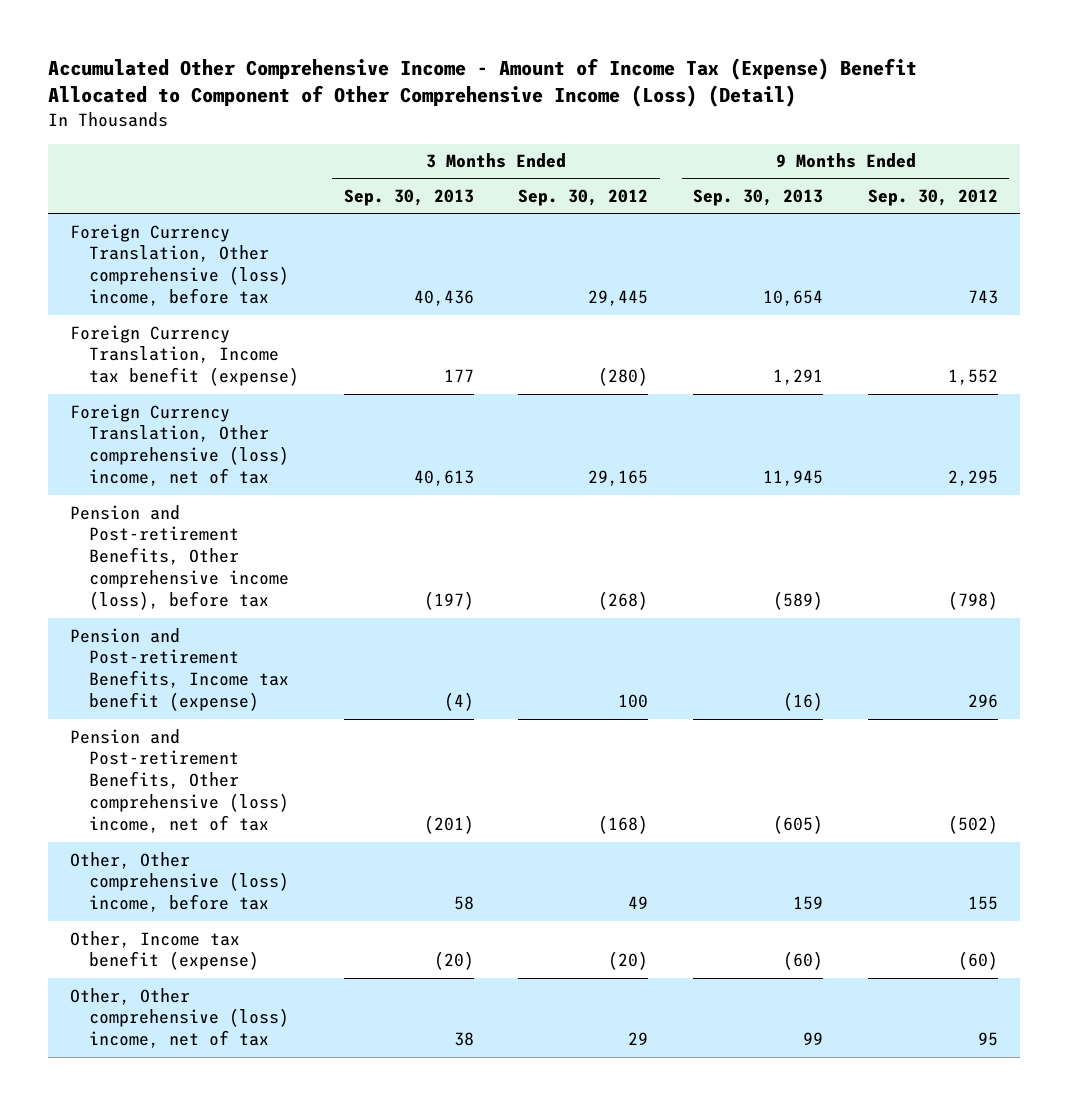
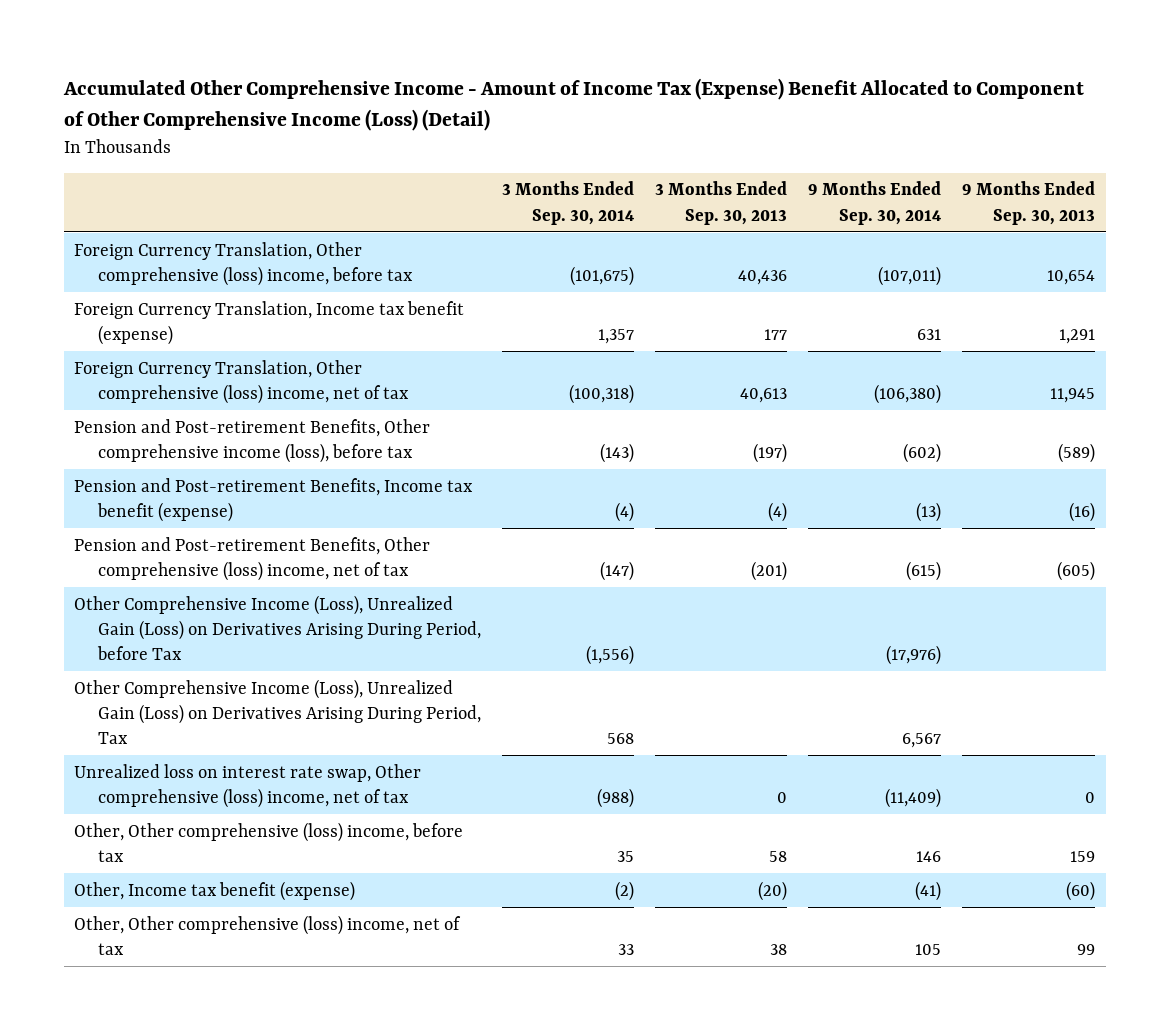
[518,188,649,206] Sep. 30, 2012 -> none
[867,188,998,206] Sep. 30, 2012 -> none
none -> [502,181,635,225] 3 Months Ended Sep. 30, 2014
none -> [808,181,942,225] 9 Months Ended Sep. 30, 2014
none -> [74,594,482,660] Other Comprehensive Income (Loss), Unrealized Gain (Loss) on Derivatives Arising During Period, before Tax
none -> [74,678,482,744] Other Comprehensive Income (Loss), Unrealized Gain (Loss) on Derivatives Arising During Period, Tax
none -> [74,763,422,808] Unrealized loss on interest rate swap, Other comprehensive (loss) income, net of tax

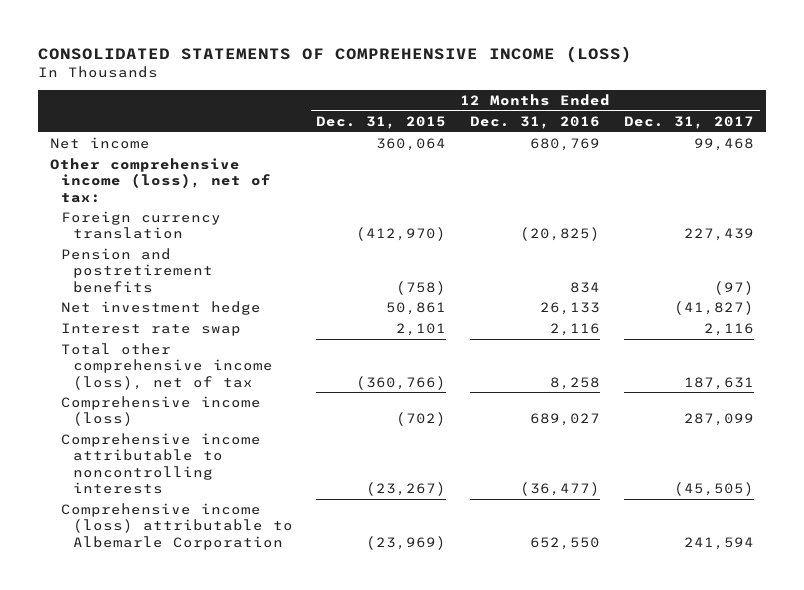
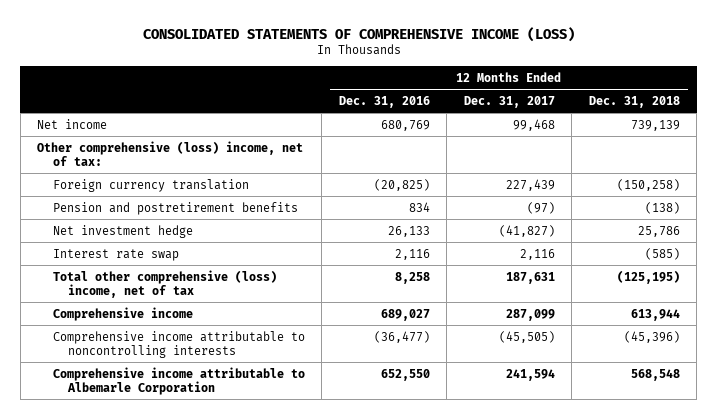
[316,115,447,129] Dec. 31, 2015 -> none
none -> [588,95,680,108] Dec. 31, 2018
[49,158,272,203] Other comprehensive income (loss), net of tax: -> [37,140,304,167] Other comprehensive (loss) income, net of tax:
[61,343,273,390] Total other comprehensive income (loss), net of tax -> [52,269,277,299] Total other comprehensive (loss) income, net of tax
[61,396,262,427] Comprehensive income (loss) -> [52,306,193,321] Comprehensive income
[61,503,293,550] Comprehensive income (loss) attributable to Albemarle Corporation -> [52,366,305,396] Comprehensive income attributable to Albemarle Corporation

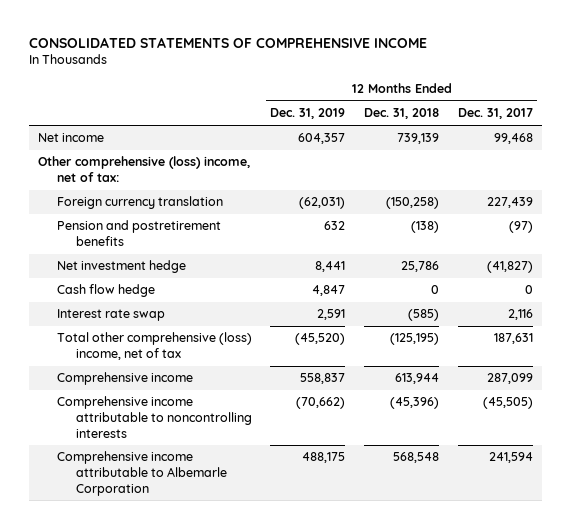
[142,26,575,42] CONSOLIDATED STATEMENTS OF COMPREHENSIVE INCOME (LOSS) -> [28,36,427,48] CONSOLIDATED STATEMENTS OF COMPREHENSIVE INCOME
[338,95,430,108] Dec. 31, 2016 -> none
none -> [270,108,346,120] Dec. 31, 2019
none -> [56,284,155,298] Cash flow hedge

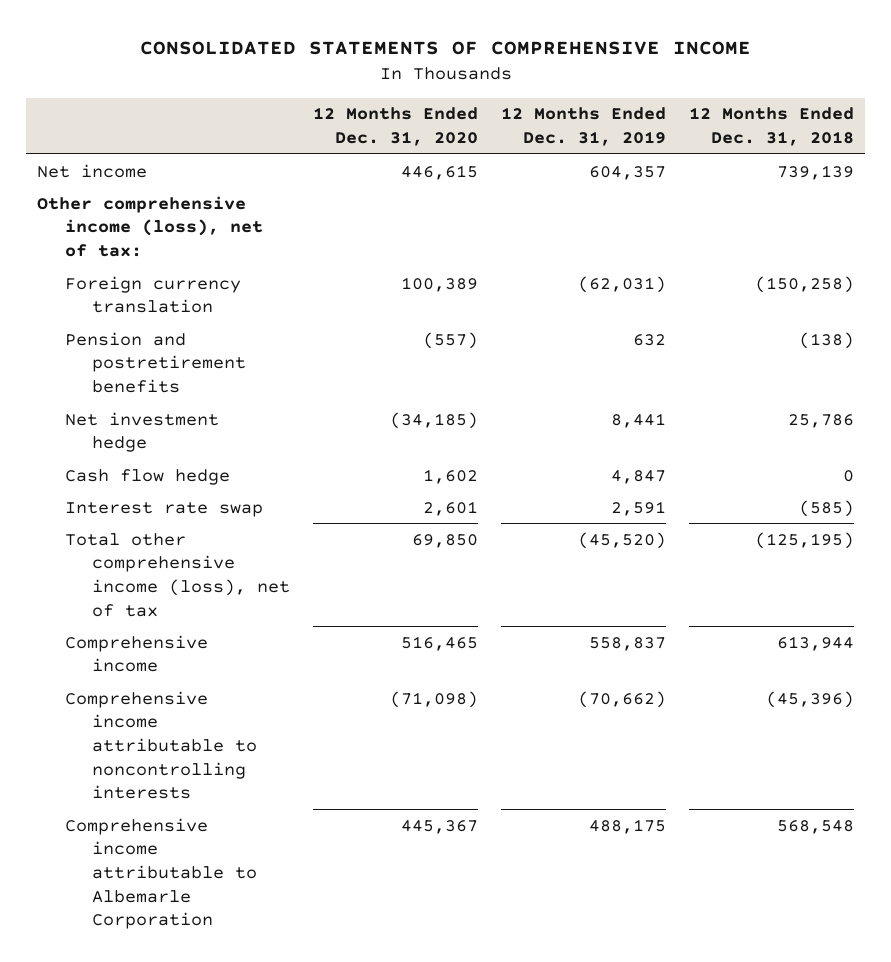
[457,108,533,120] Dec. 31, 2017 -> none
none -> [313,107,479,147] 12 Months Ended Dec. 31, 2020
[37,156,250,183] Other comprehensive (loss) income, net of tax: -> [37,195,263,257] Other comprehensive income (loss), net of tax:
[56,332,252,361] Total other comprehensive (loss) income, net of tax -> [64,532,291,617] Total other comprehensive income (loss), net of tax

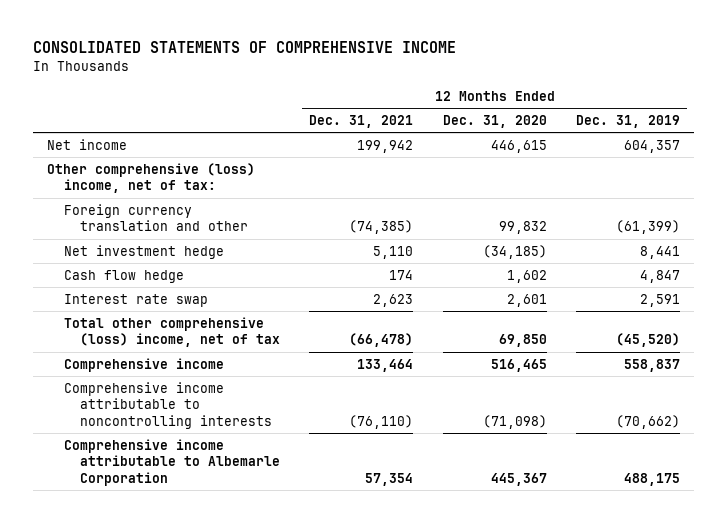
[688,107,854,147] 12 Months Ended Dec. 31, 2018 -> none
none -> [309,114,414,128] Dec. 31, 2021
[64,331,247,393] Pension and postretirement benefits -> none
[37,195,263,257] Other comprehensive income (loss), net of tax: -> [47,162,256,194] Other comprehensive (loss) income, net of tax:
[64,275,241,314] Foreign currency translation -> [63,203,249,232] Foreign currency translation and other
[401,276,479,292] 100,389 -> [498,221,547,235] 99,832
[578,275,667,293] (62,031) -> [615,220,680,235] (61,399)
[64,532,291,617] Total other comprehensive income (loss), net of tax -> [63,316,281,348] Total other comprehensive (loss) income, net of tax

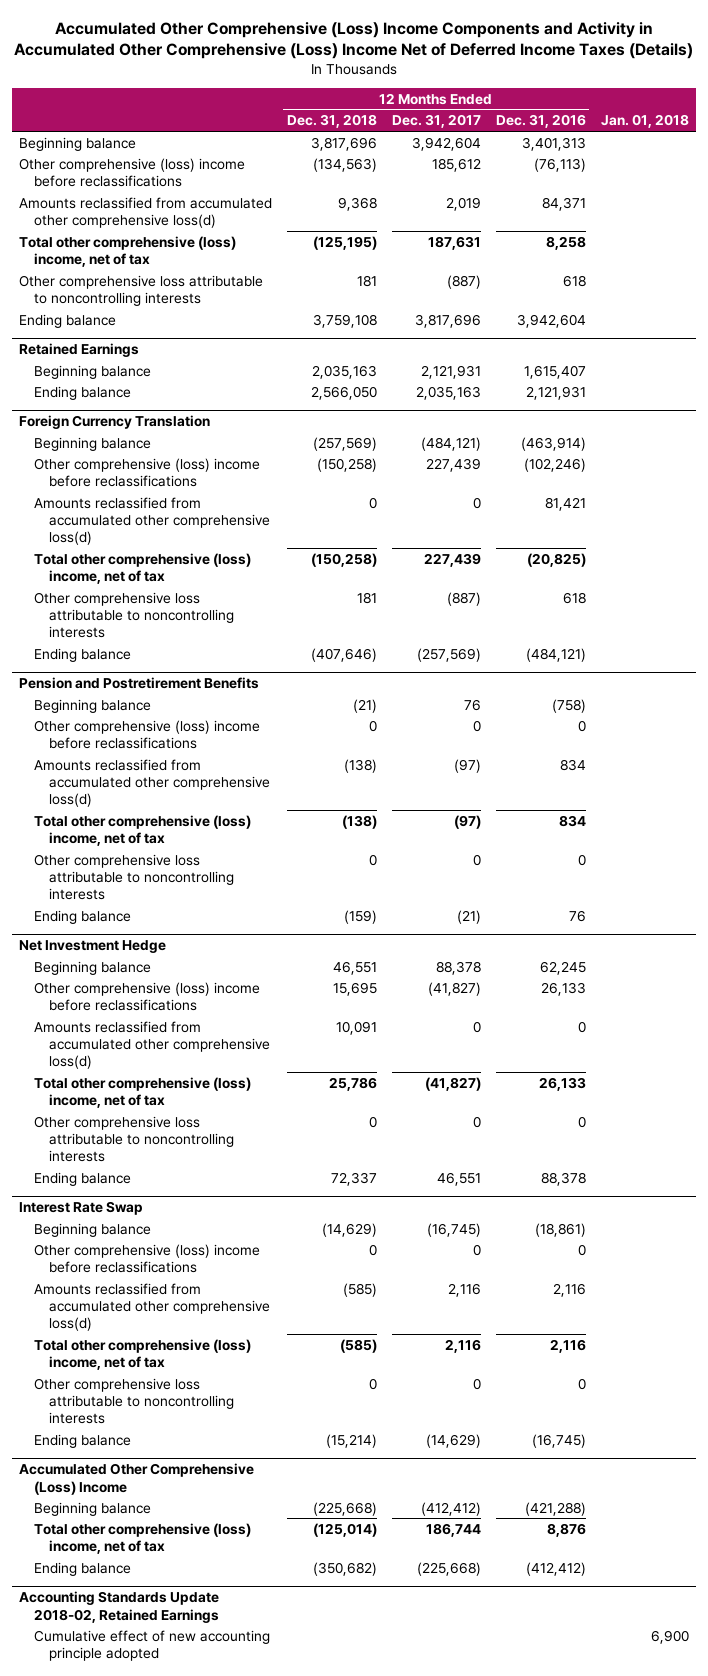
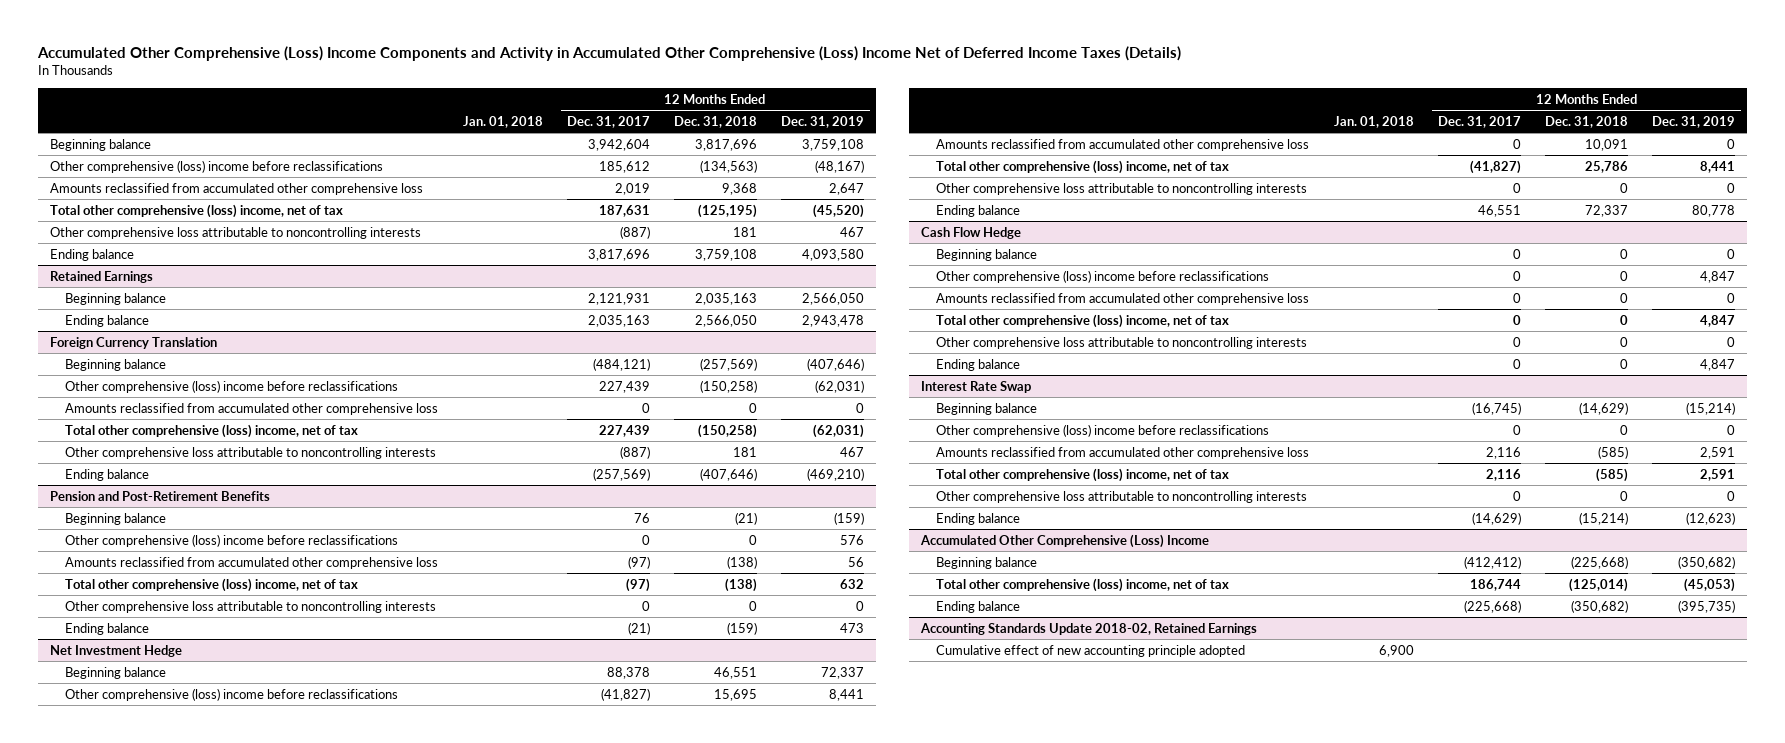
[495,114,586,129] Dec. 31, 2016 -> none
none -> [781,115,865,128] Dec. 31, 2019
[19,196,273,228] Amounts reclassified from accumulated other comprehensive loss(d) -> [49,182,423,195] Amounts reclassified from accumulated other comprehensive loss
[33,496,270,546] Amounts reclassified from accumulated other comprehensive loss(d) -> [65,402,439,415] Amounts reclassified from accumulated other comprehensive loss
[19,677,260,690] Pension and Postretirement Benefits -> [49,490,270,501] Pension and Post-Retirement Benefits
[33,758,270,808] Amounts reclassified from accumulated other comprehensive loss(d) -> [65,556,439,569] Amounts reclassified from accumulated other comprehensive loss
[33,1020,270,1070] Amounts reclassified from accumulated other comprehensive loss(d) -> [936,138,1310,151] Amounts reclassified from accumulated other comprehensive loss
none -> [920,226,1021,239] Cash Flow Hedge
none -> [936,248,1038,261] Beginning balance
none -> [936,269,1270,283] Other comprehensive (loss) income before reclassifications
none -> [936,292,1310,305] Amounts reclassified from accumulated other comprehensive loss
none -> [936,313,1230,328] Total other comprehensive (loss) income, net of tax
none -> [936,336,1308,349] Other comprehensive loss attributable to noncontrolling interests
none -> [936,358,1021,371] Ending balance
[33,1282,270,1332] Amounts reclassified from accumulated other comprehensive loss(d) -> [936,446,1310,459] Amounts reclassified from accumulated other comprehensive loss

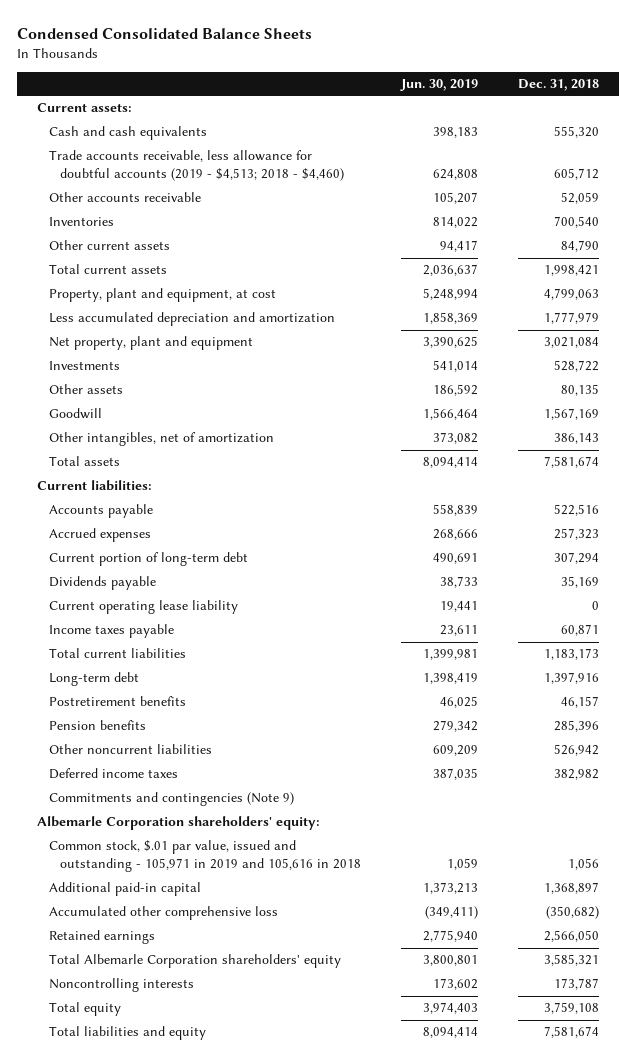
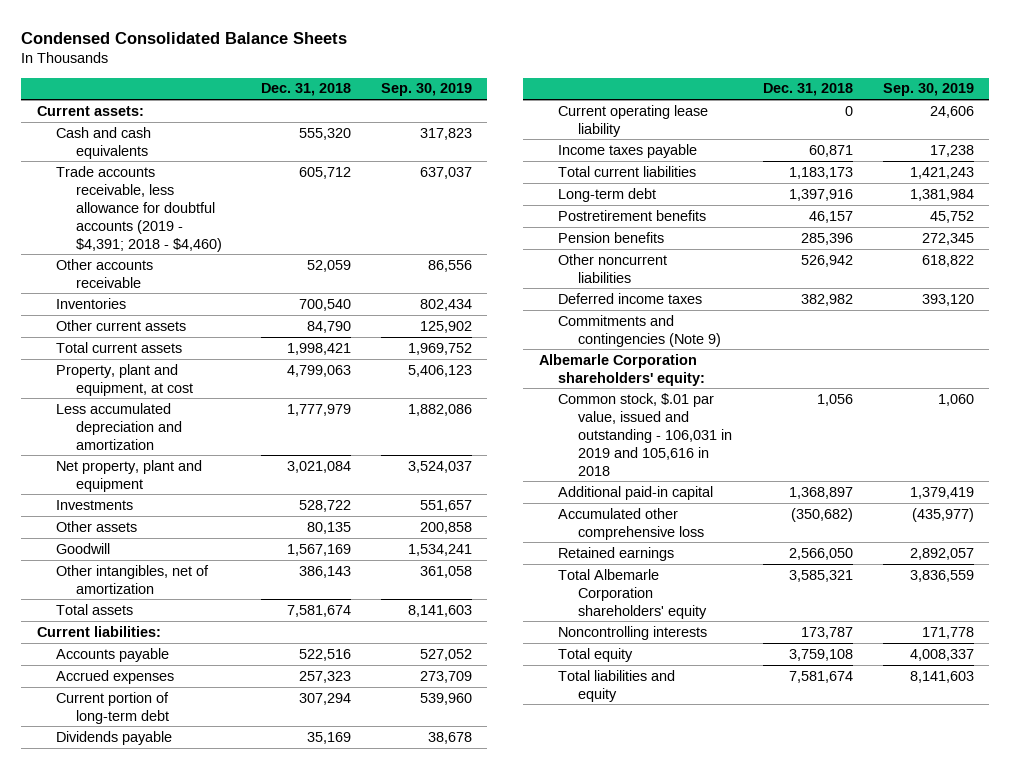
[400,78,479,91] Jun. 30, 2019 -> none
none -> [381,83,473,97] Sep. 30, 2019
[48,150,344,182] Trade accounts receivable, less allowance for doubtful accounts (2019 - $4,513; 2018 - $4,460) -> [56,165,223,252] Trade accounts receivable, less allowance for doubtful accounts (2019 - $4,391; 2018 - $4,460)
[48,840,361,873] Common stock, $.01 par value, issued and outstanding - 105,971 in 2019 and 105,616 in 2018 -> [558,392,732,476] Common stock, $.01 par value, issued and outstanding - 106,031 in 2019 and 105,616 in 2018

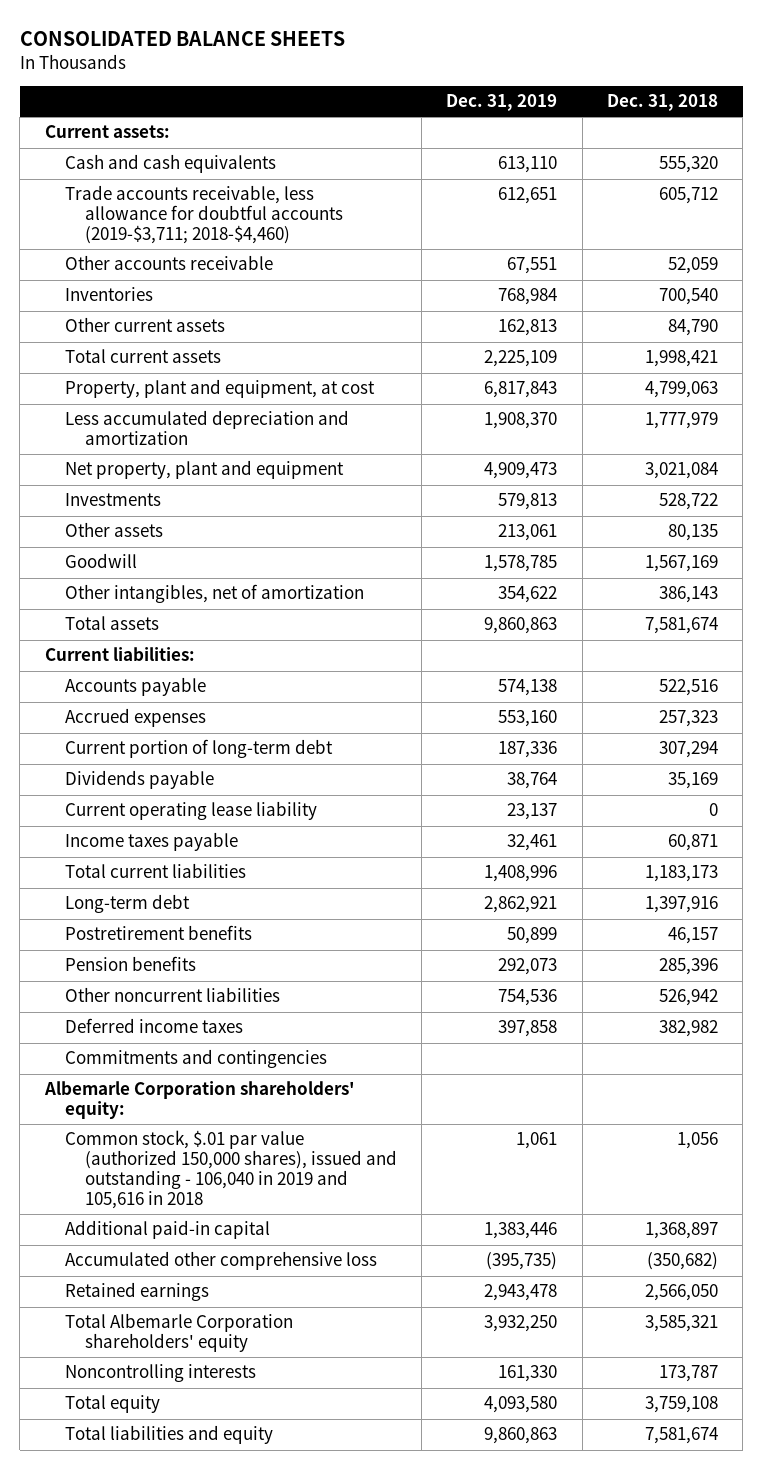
[21,31,348,44] Condensed Consolidated Balance Sheets -> [19,31,345,47] CONSOLIDATED BALANCE SHEETS
[381,83,473,97] Sep. 30, 2019 -> none
none -> [446,94,558,112] Dec. 31, 2019
[56,165,223,252] Trade accounts receivable, less allowance for doubtful accounts (2019 - $4,391; 2018 - $4,460) -> [64,185,343,245] Trade accounts receivable, less allowance for doubtful accounts (2019-$3,711; 2018-$4,460)
[558,314,721,347] Commitments and contingencies (Note 9) -> [64,1049,327,1069] Commitments and contingencies
[558,392,732,476] Common stock, $.01 par value, issued and outstanding - 106,031 in 2019 and 105,616 in 2018 -> [64,1130,397,1209] Common stock, $.01 par value (authorized 150,000 shares), issued and outstanding - 106,040 in 2019 and 105,616 in 2018

